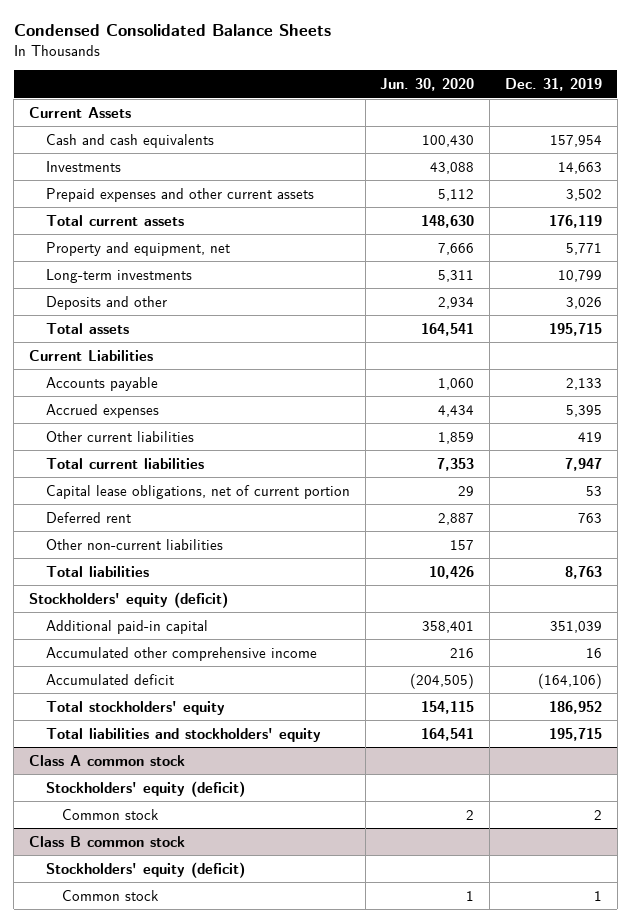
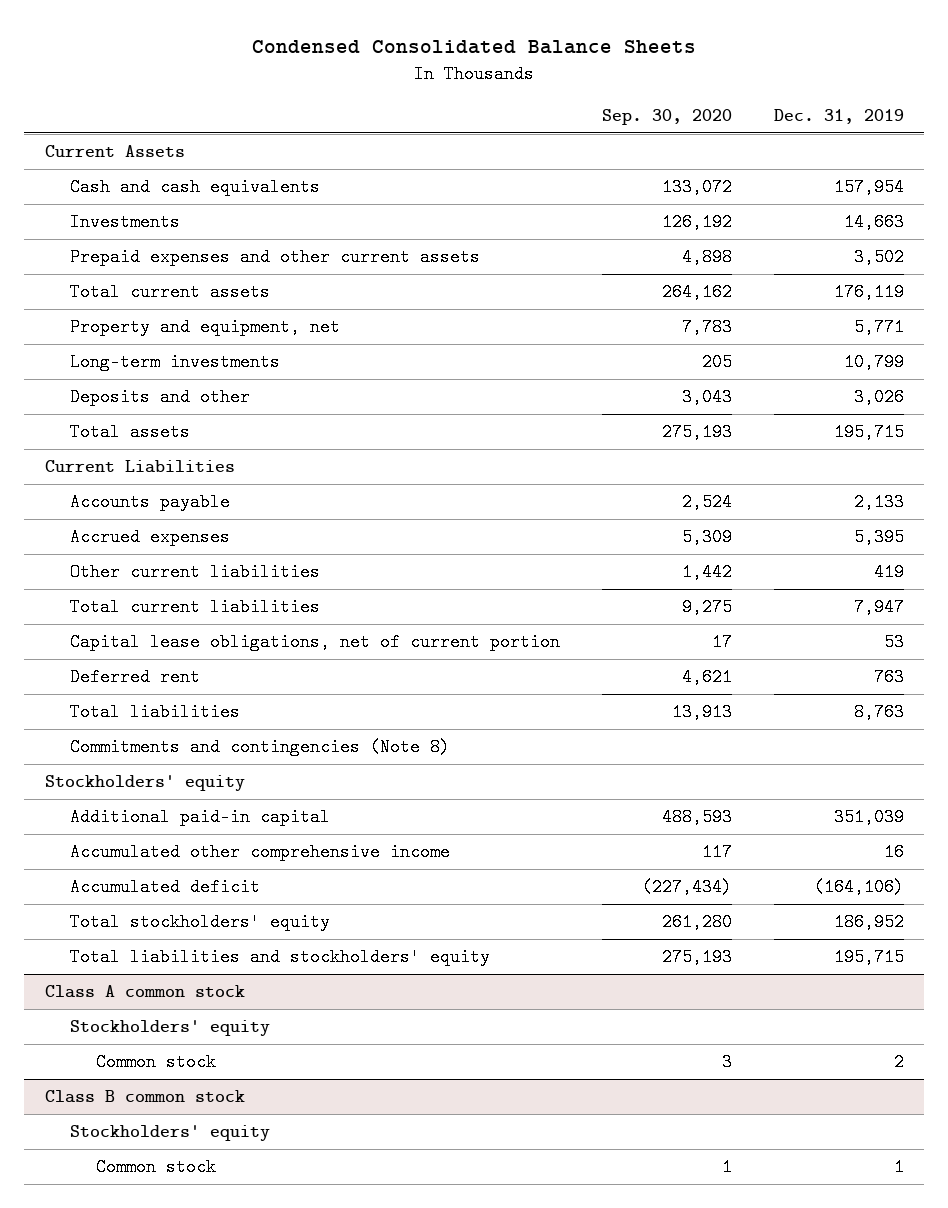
[380,78,475,92] Jun. 30, 2020 -> none
none -> [602,109,733,126] Sep. 30, 2020
[45,538,223,550] Other non-current liabilities -> none
none -> [70,738,451,757] Commitments and contingencies (Note 8)
[29,591,229,608] Stockholders' equity (deficit) -> [44,775,245,792] Stockholders' equity
[45,780,245,797] Stockholders' equity (deficit) -> [70,1020,271,1037] Stockholders' equity
[45,861,245,878] Stockholders' equity (deficit) -> [70,1125,271,1142] Stockholders' equity

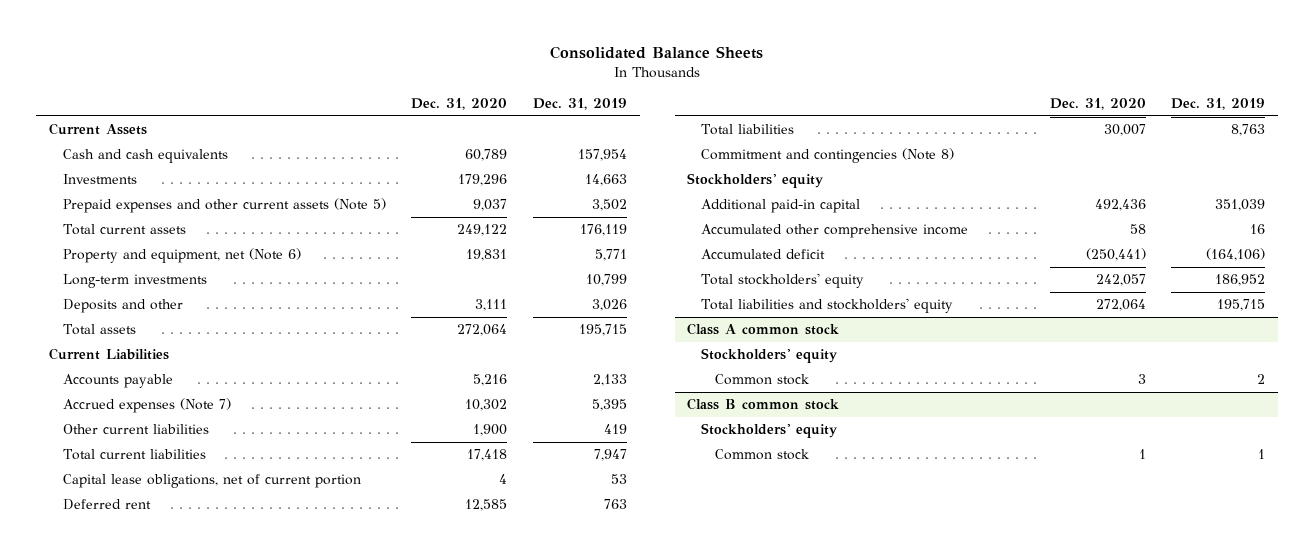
[252,40,697,55] Condensed Consolidated Balance Sheets -> [550,45,764,59] Consolidated Balance Sheets
[602,109,733,126] Sep. 30, 2020 -> none
none -> [411,98,508,111] Dec. 31, 2020
[70,248,481,267] Prepaid expenses and other current assets -> [62,198,386,214] Prepaid expenses and other current assets (Note 5)
[70,318,341,337] Property and equipment, net -> [62,248,301,264] Property and equipment, net (Note 6)
[70,528,231,547] Accrued expenses -> [62,398,231,414] Accrued expenses (Note 7)
[70,738,451,757] Commitments and contingencies (Note 8) -> [701,148,955,164] Commitment and contingencies (Note 8)

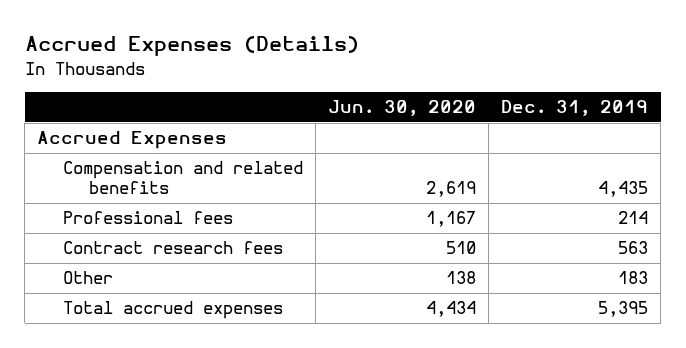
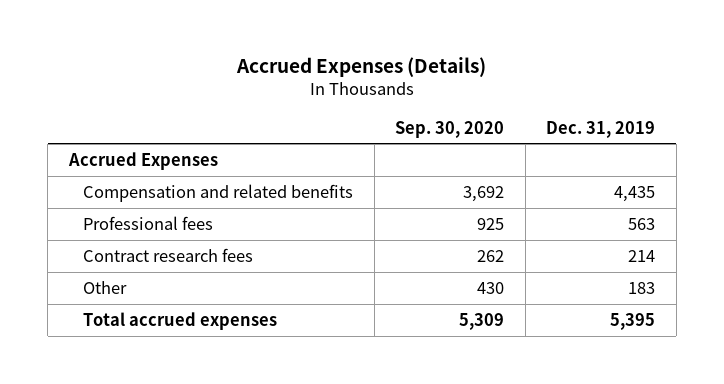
[328,100,477,117] Jun. 30, 2020 -> none
none -> [395,120,505,138] Sep. 30, 2020
[618,211,649,225] 214 -> [628,217,656,230] 563
[618,241,649,255] 563 -> [628,249,656,262] 214

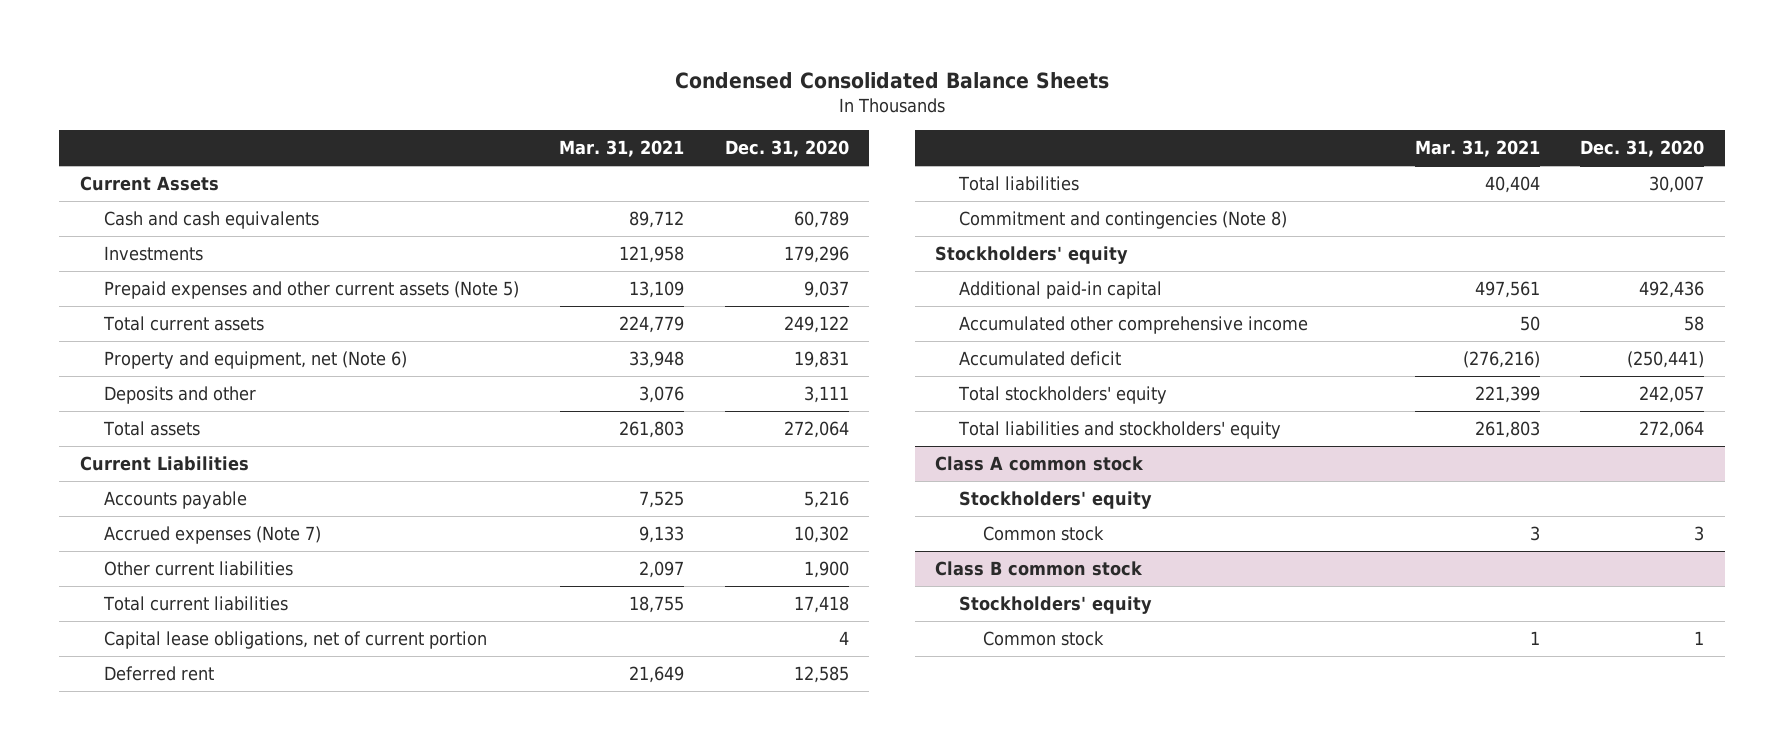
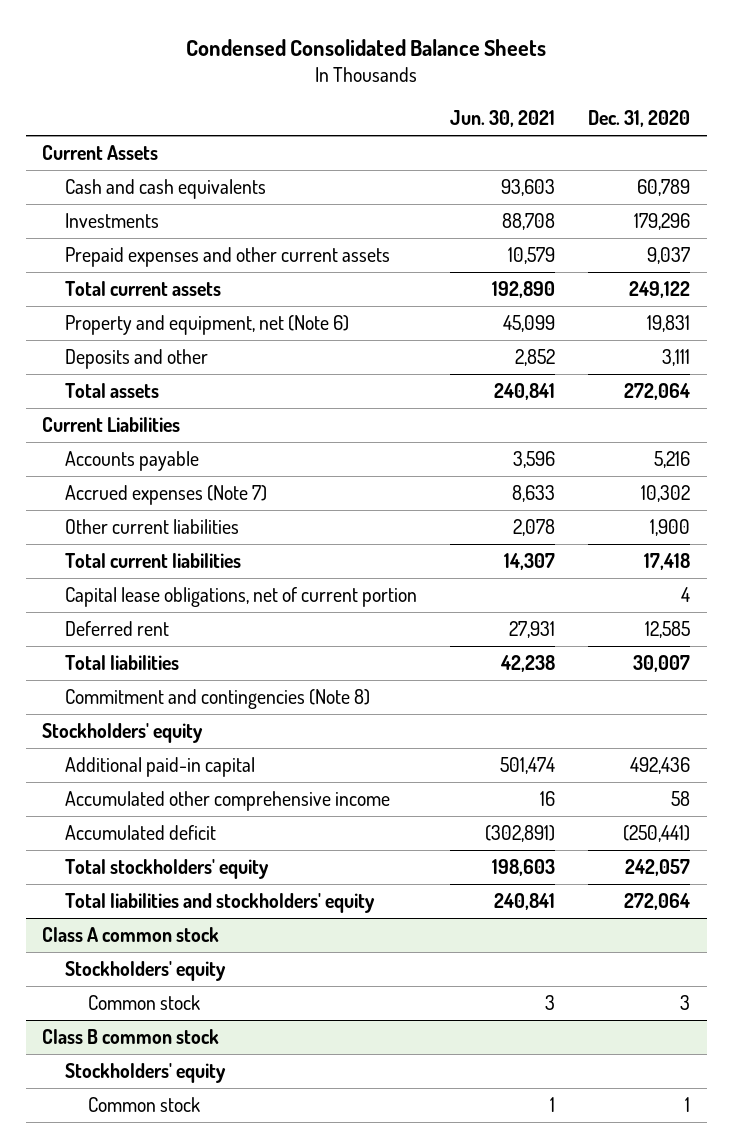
[559,140,685,158] Mar. 31, 2021 -> none
none -> [450,110,556,128] Jun. 30, 2021
[103,281,519,300] Prepaid expenses and other current assets (Note 5) -> [65,246,391,267] Prepaid expenses and other current assets

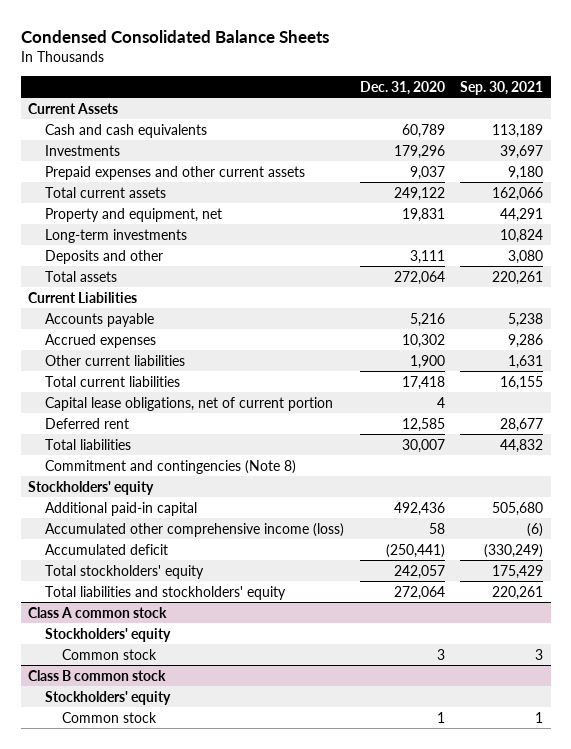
[450,110,556,128] Jun. 30, 2021 -> none
none -> [460,80,544,95] Sep. 30, 2021
[65,314,350,335] Property and equipment, net (Note 6) -> [45,207,223,222] Property and equipment, net
none -> [45,228,188,243] Long-term investments
[65,484,268,505] Accrued expenses (Note 7) -> [45,333,157,348] Accrued expenses
[65,790,391,811] Accumulated other comprehensive income -> [45,522,345,537] Accumulated other comprehensive income (loss)

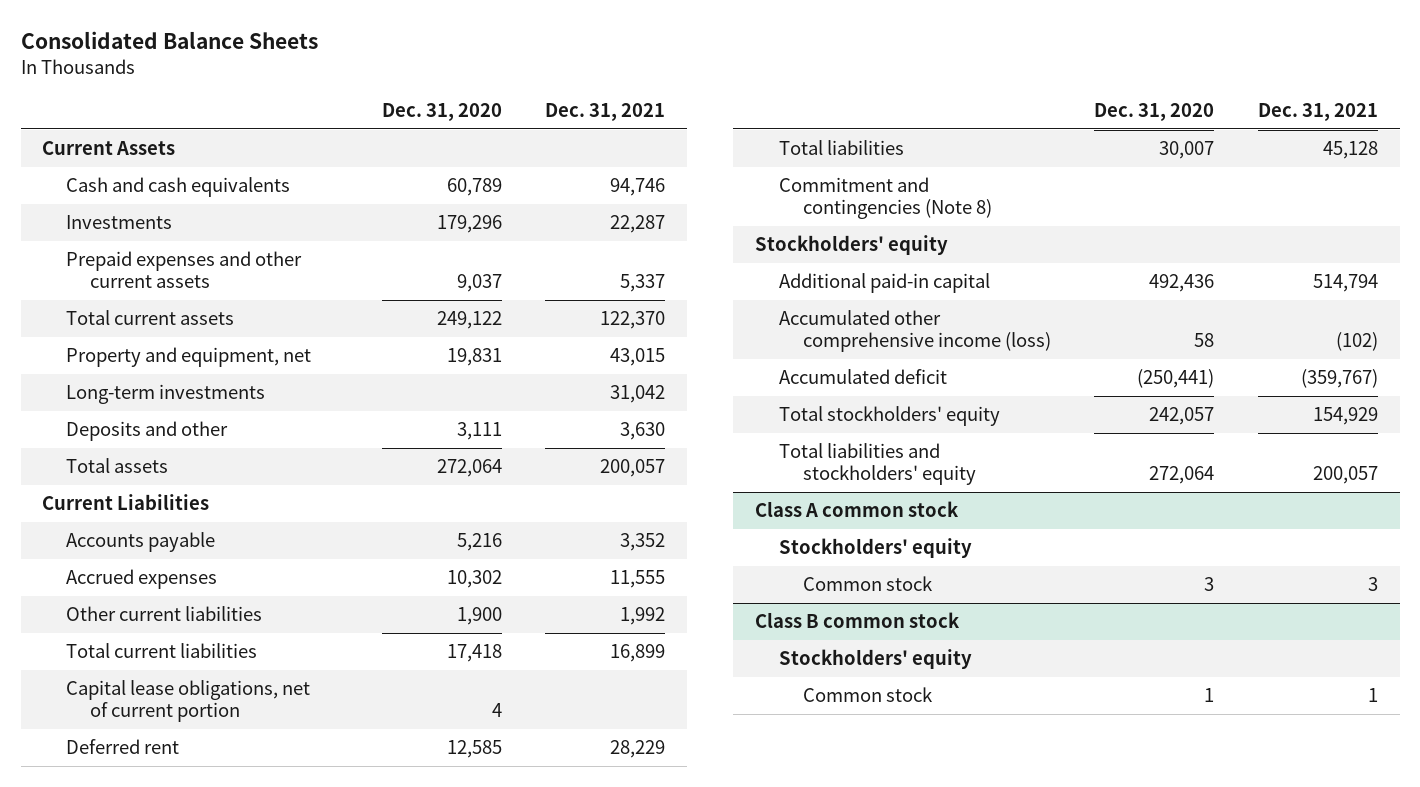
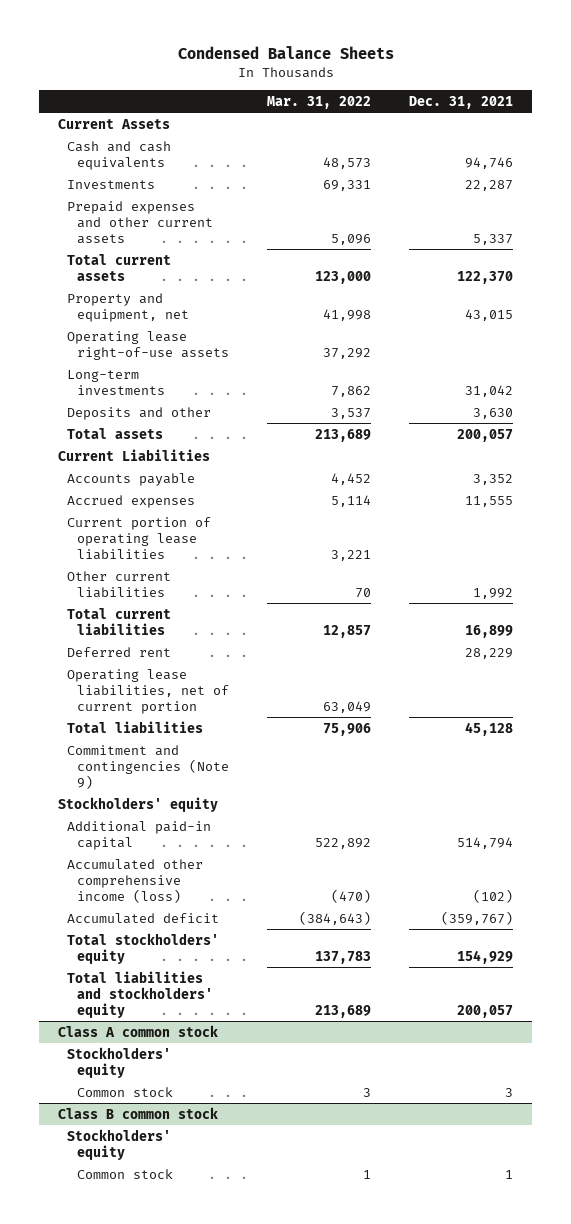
[20,30,318,49] Consolidated Balance Sheets -> [177,46,394,60] Condensed Balance Sheets
[381,102,502,121] Dec. 31, 2020 -> none
none -> [266,95,371,109] Mar. 31, 2022
none -> [67,330,229,360] Operating lease right-of-use assets
none -> [67,516,212,561] Current portion of operating lease liabilities
[66,680,311,723] Capital lease obligations, net of current portion -> none
none -> [67,668,229,715] Operating lease liabilities, net of current portion
[778,177,992,220] Commitment and contingencies (Note 8) -> [67,744,229,790] Commitment and contingencies (Note 9)

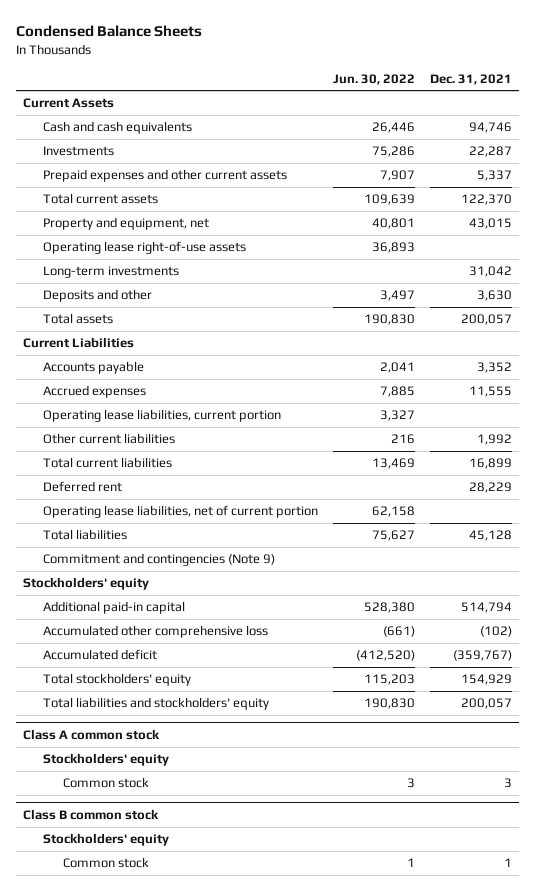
[266,95,371,109] Mar. 31, 2022 -> none
none -> [332,73,415,85] Jun. 30, 2022
[67,516,212,561] Current portion of operating lease liabilities -> [42,409,281,423] Operating lease liabilities, current portion
[67,858,204,904] Accumulated other comprehensive income (loss) -> [42,625,268,639] Accumulated other comprehensive loss

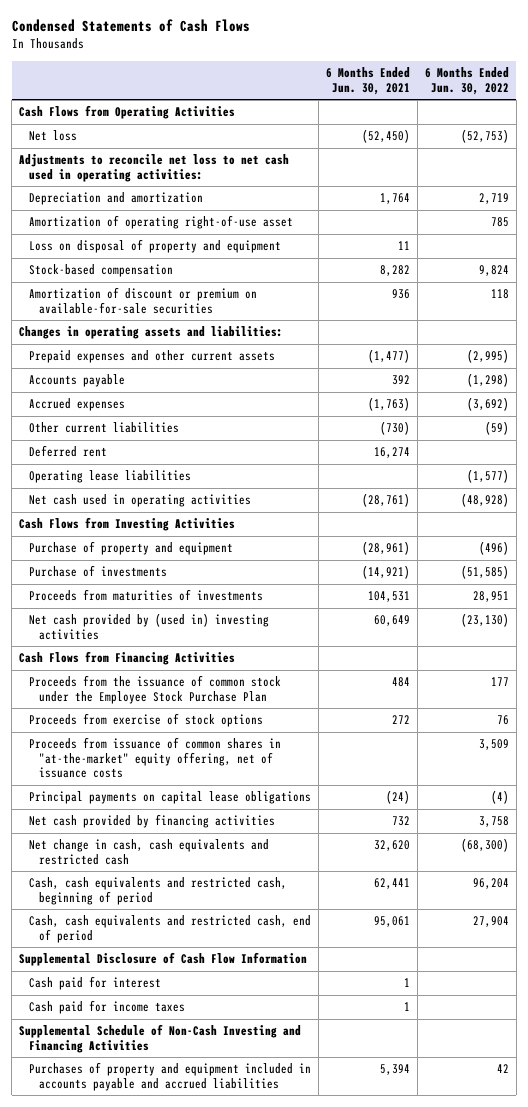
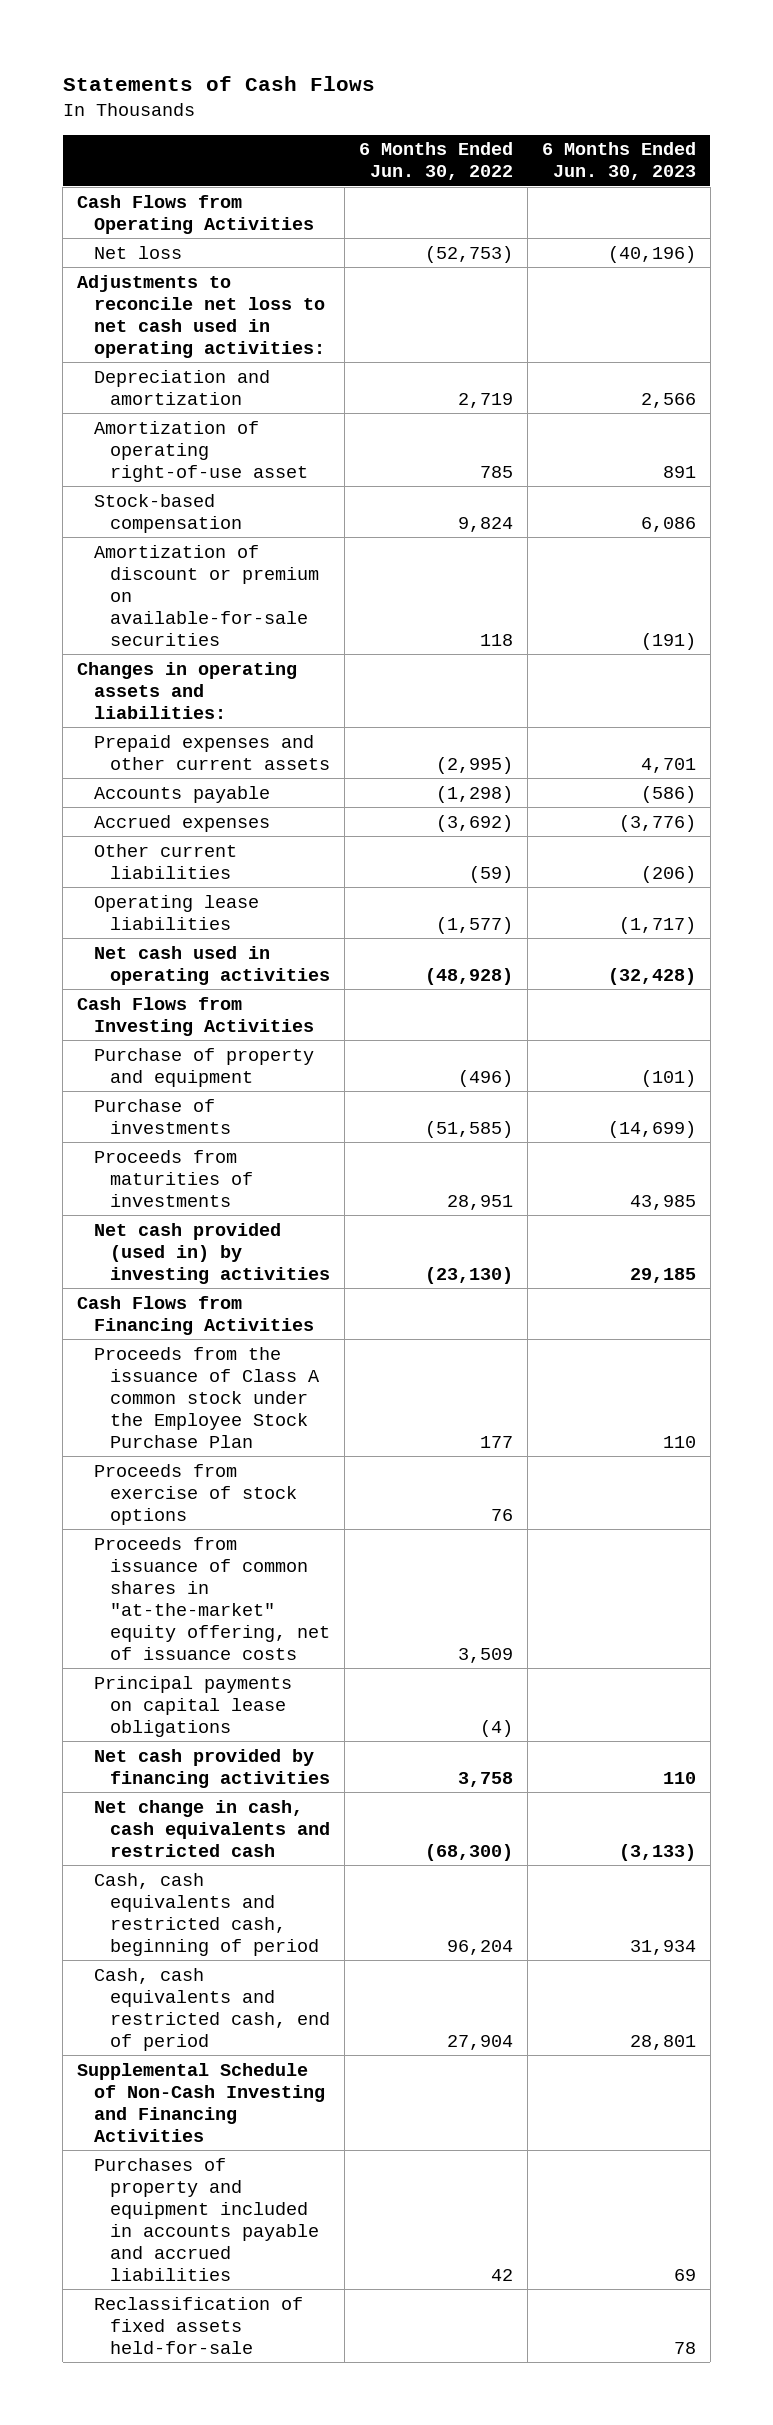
[11,19,250,33] Condensed Statements of Cash Flows -> [62,76,375,92] Statements of Cash Flows
[325,67,410,95] 6 Months Ended Jun. 30, 2021 -> none
none -> [541,142,696,181] 6 Months Ended Jun. 30, 2023
[29,239,282,254] Loss on disposal of property and equipment -> none
[29,445,108,458] Deferred rent -> none
[29,613,270,640] Net cash provided by (used in) investing activities -> [93,1222,331,1284] Net cash provided (used in) by investing activities
[29,675,282,704] Proceeds from the issuance of common stock under the Employee Stock Purchase Plan -> [93,1346,321,1448] Proceeds from the issuance of Class A common stock under the Employee Stock Purchase Plan
[19,952,308,967] Supplemental Disclosure of Cash Flow Information -> none
[29,976,162,991] Cash paid for interest -> none
[29,1000,186,1015] Cash paid for income taxes -> none
none -> [93,2296,303,2354] Reclassification of fixed assets held-for-sale

